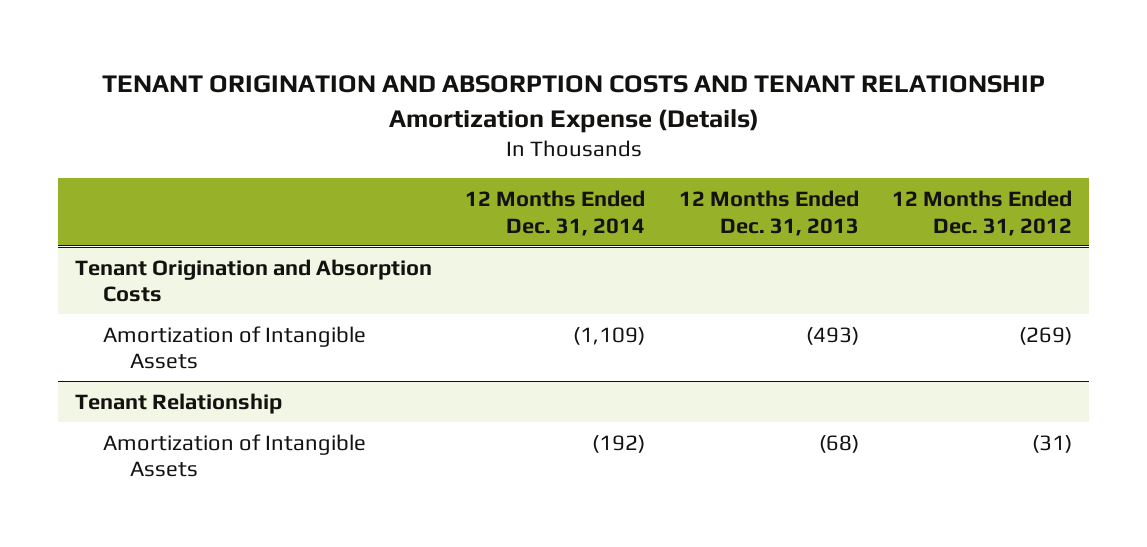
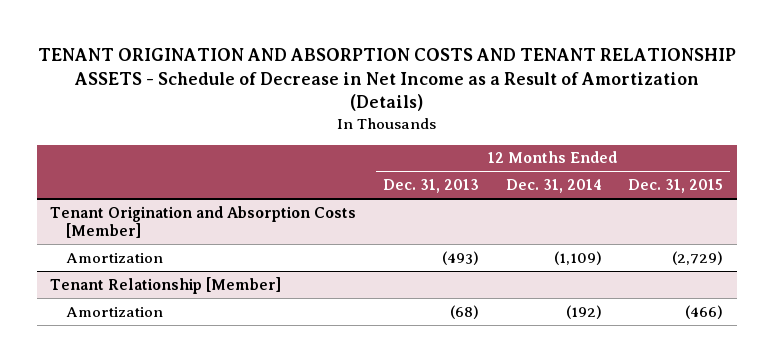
[101,75,1045,133] TENANT ORIGINATION AND ABSORPTION COSTS AND TENANT RELATIONSHIP Amortization Expense (Details) -> [37,47,736,112] TENANT ORIGINATION AND ABSORPTION COSTS AND TENANT RELATIONSHIP ASSETS - Schedule of Decrease in Net Income as a Result of Amortization (Details)
[892,190,1073,236] 12 Months Ended Dec. 31, 2012 -> none
none -> [628,179,724,194] Dec. 31, 2015
[74,258,432,303] Tenant Origination and Absorption Costs -> [50,205,357,238] Tenant Origination and Absorption Costs [Member]
[102,325,366,370] Amortization of Intangible Assets -> [66,252,164,263] Amortization
[74,392,282,414] Tenant Relationship -> [50,276,282,294] Tenant Relationship [Member]
[102,433,366,478] Amortization of Intangible Assets -> [66,306,164,317] Amortization

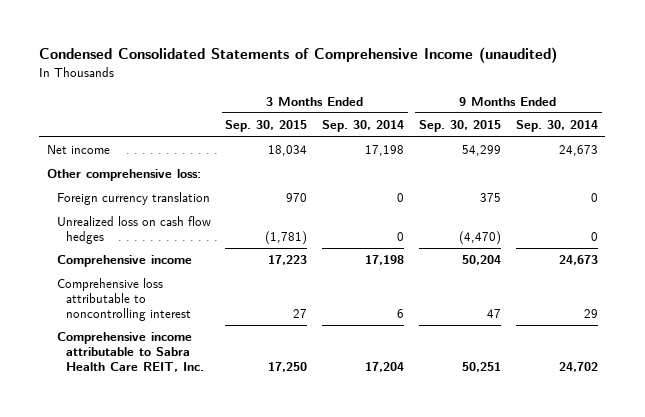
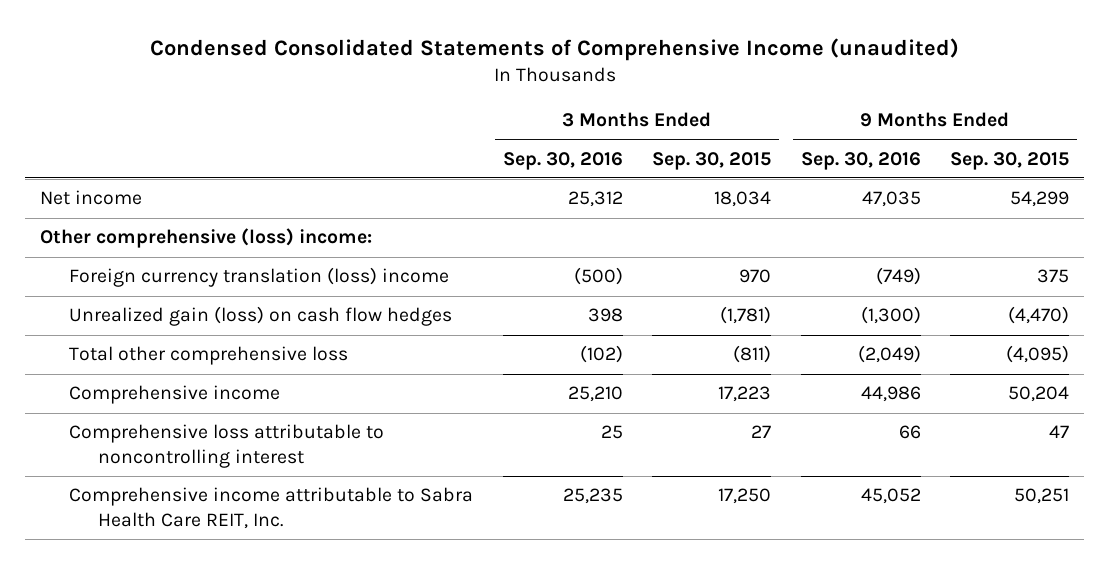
[322,120,405,133] Sep. 30, 2014 -> none
[515,120,598,133] Sep. 30, 2014 -> none
none -> [502,151,623,170] Sep. 30, 2016
none -> [800,151,921,170] Sep. 30, 2016
[46,169,201,182] Other comprehensive loss: -> [39,228,372,249] Other comprehensive (loss) income:
[56,192,210,206] Foreign currency translation -> [69,267,450,288] Foreign currency translation (loss) income
[56,216,211,245] Unrealized loss on cash flow hedges -> [69,306,453,327] Unrealized gain (loss) on cash flow hedges
none -> [69,346,349,366] Total other comprehensive loss

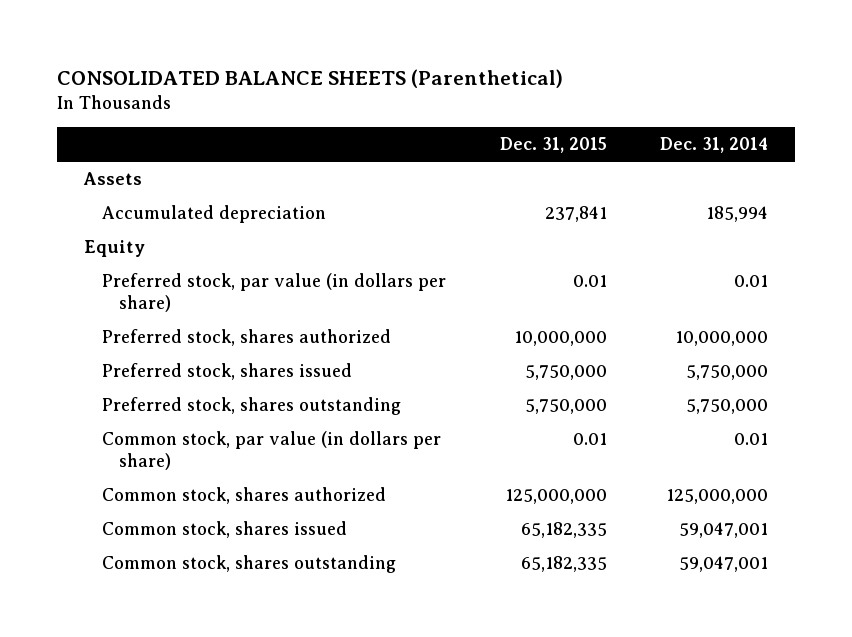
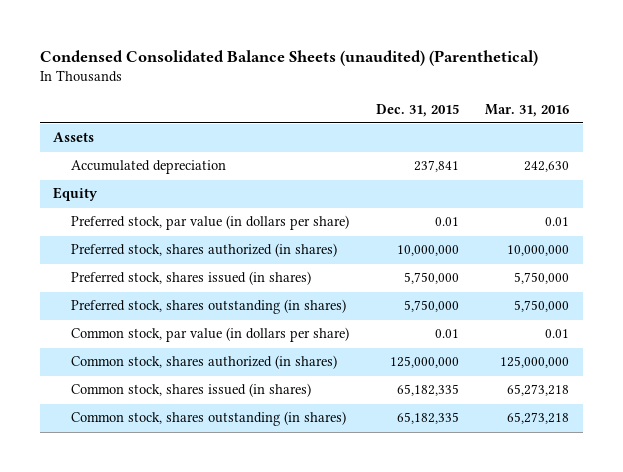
[56,68,563,88] CONSOLIDATED BALANCE SHEETS (Parenthetical) -> [39,49,538,66] Condensed Consolidated Balance Sheets (unaudited) (Parenthetical)
[660,137,769,154] Dec. 31, 2014 -> none
none -> [485,103,570,117] Mar. 31, 2016
[101,329,391,347] Preferred stock, shares authorized -> [71,243,338,258] Preferred stock, shares authorized (in shares)
[101,363,352,381] Preferred stock, shares issued -> [71,271,312,286] Preferred stock, shares issued (in shares)
[101,397,401,416] Preferred stock, shares outstanding -> [71,299,347,315] Preferred stock, shares outstanding (in shares)
[101,487,386,505] Common stock, shares authorized -> [71,355,338,370] Common stock, shares authorized (in shares)
[101,521,347,539] Common stock, shares issued -> [71,383,312,398] Common stock, shares issued (in shares)
[101,555,396,574] Common stock, shares outstanding -> [71,411,347,427] Common stock, shares outstanding (in shares)

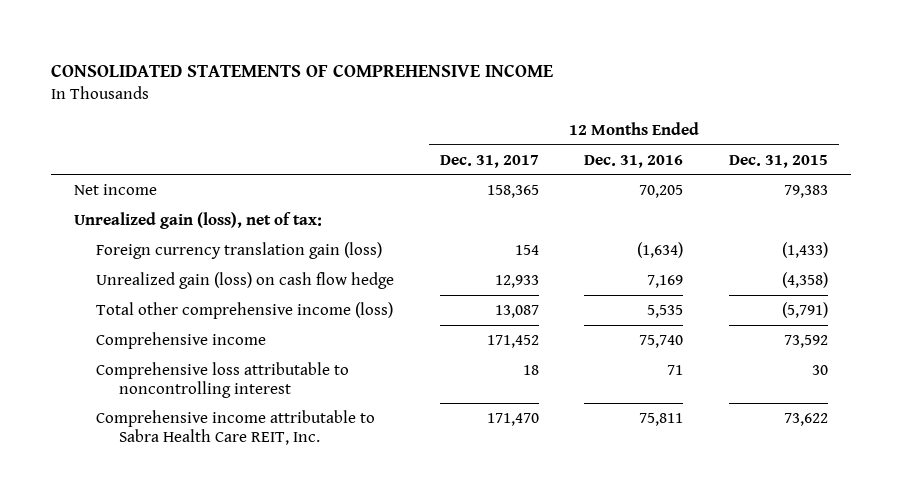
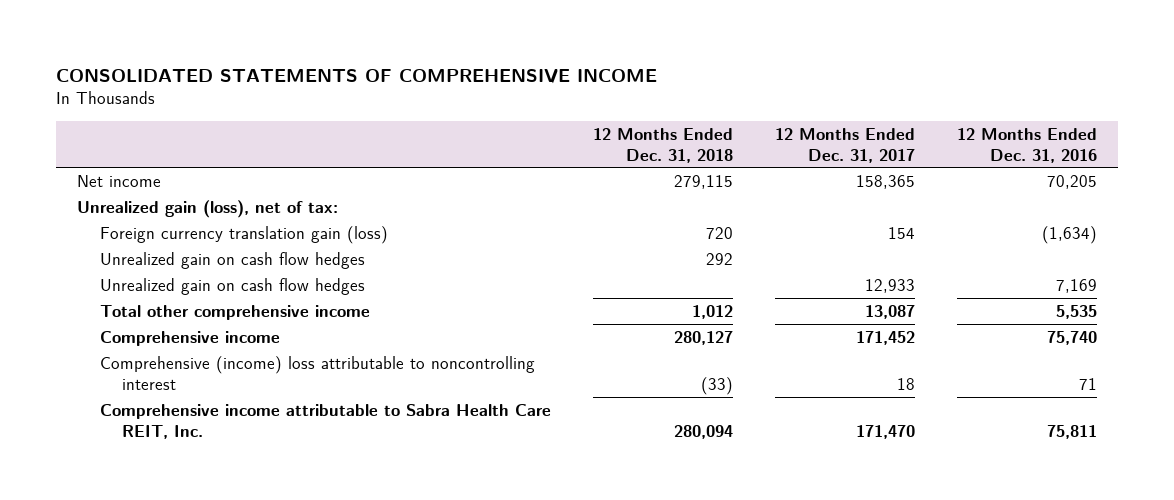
[729,154,829,168] Dec. 31, 2015 -> none
none -> [592,127,733,163] 12 Months Ended Dec. 31, 2018
none -> [99,251,365,269] Unrealized gain on cash flow hedges
[96,271,395,289] Unrealized gain (loss) on cash flow hedge -> [99,277,365,295] Unrealized gain on cash flow hedges
[96,301,394,319] Total other comprehensive income (loss) -> [99,304,370,320] Total other comprehensive income
[96,361,350,398] Comprehensive loss attributable to noncontrolling interest -> [99,355,535,390] Comprehensive (income) loss attributable to noncontrolling interest

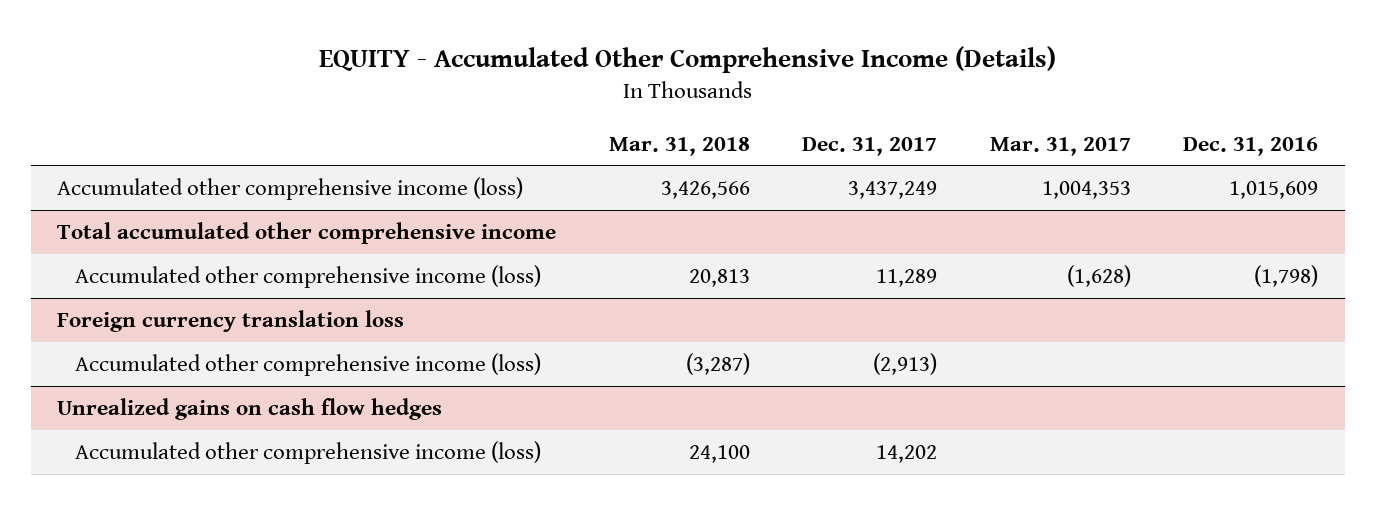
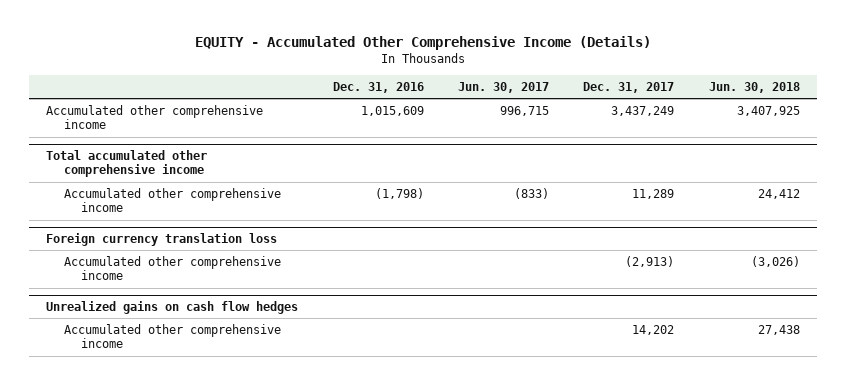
[608,136,750,156] Mar. 31, 2018 -> none
[989,136,1131,156] Mar. 31, 2017 -> none
none -> [457,81,549,93] Jun. 30, 2017
none -> [708,81,800,93] Jun. 30, 2018
[56,177,523,201] Accumulated other comprehensive income (loss) -> [46,104,264,130] Accumulated other comprehensive income
[74,265,541,289] Accumulated other comprehensive income (loss) -> [63,187,281,213] Accumulated other comprehensive income
[74,353,541,377] Accumulated other comprehensive income (loss) -> [63,255,281,281] Accumulated other comprehensive income
[74,441,541,465] Accumulated other comprehensive income (loss) -> [63,323,281,349] Accumulated other comprehensive income

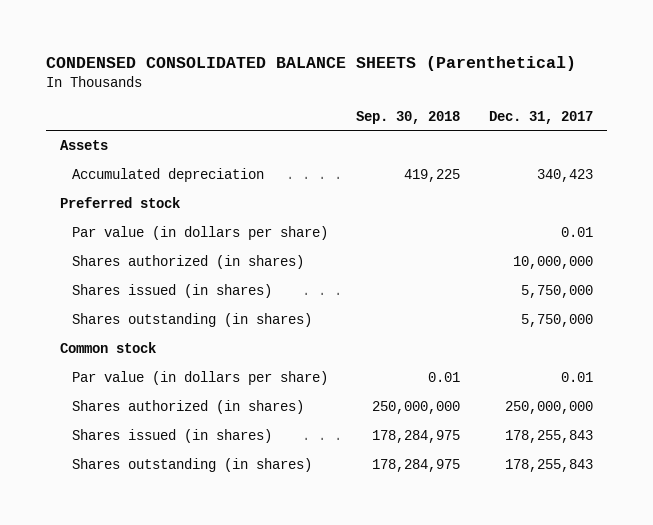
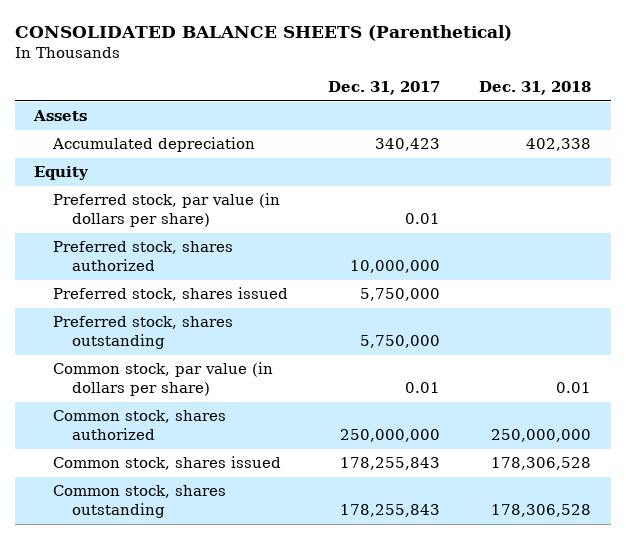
[46,56,577,72] CONDENSED CONSOLIDATED BALANCE SHEETS (Parenthetical) -> [14,24,512,41] CONSOLIDATED BALANCE SHEETS (Parenthetical)
[356,110,461,124] Sep. 30, 2018 -> none
none -> [479,80,592,95] Dec. 31, 2018
[60,197,181,209] Preferred stock -> none
[60,342,157,354] Common stock -> none
none -> [34,166,90,181] Equity
[72,226,329,241] Par value (in dollars per share) -> [53,193,281,228] Preferred stock, par value (in dollars per share)
[72,255,305,270] Shares authorized (in shares) -> [53,241,234,272] Preferred stock, shares authorized
[72,284,273,299] Shares issued (in shares) -> [53,287,289,302] Preferred stock, shares issued
[72,313,313,328] Shares outstanding (in shares) -> [53,316,234,350] Preferred stock, shares outstanding
[72,371,329,386] Par value (in dollars per share) -> [53,362,274,397] Common stock, par value (in dollars per share)
[72,400,305,415] Shares authorized (in shares) -> [53,410,227,441] Common stock, shares authorized
[72,429,273,444] Shares issued (in shares) -> [53,456,282,471] Common stock, shares issued
[72,458,313,473] Shares outstanding (in shares) -> [53,485,227,519] Common stock, shares outstanding

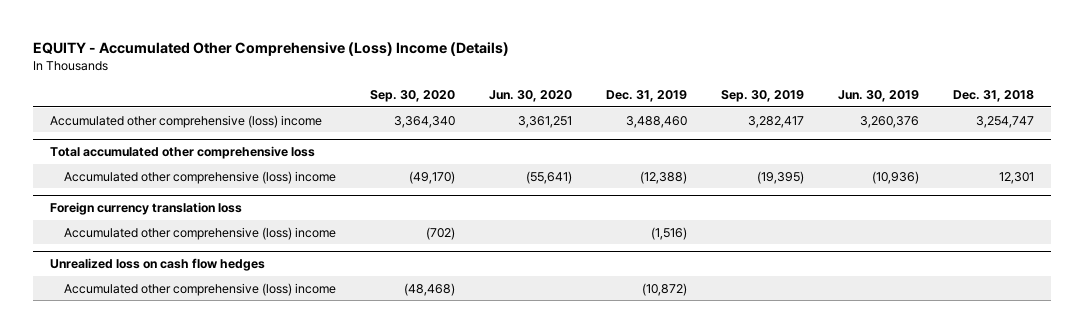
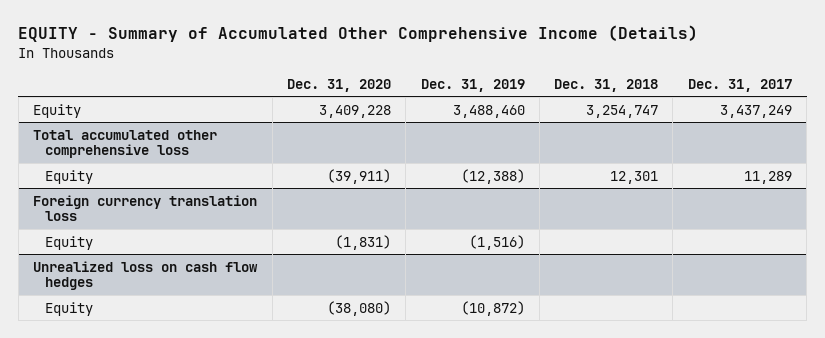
[33,41,510,56] EQUITY - Accumulated Other Comprehensive (Loss) Income (Details) -> [18,25,699,43] EQUITY - Summary of Accumulated Other Comprehensive Income (Details)
[370,90,456,103] Sep. 30, 2020 -> none
[489,90,573,103] Jun. 30, 2020 -> none
[720,90,804,103] Sep. 30, 2019 -> none
[837,90,919,103] Jun. 30, 2019 -> none
none -> [286,78,391,92] Dec. 31, 2020
none -> [687,78,792,92] Dec. 31, 2017
[50,114,323,128] Accumulated other comprehensive (loss) income -> [33,103,82,118] Equity
[64,170,337,184] Accumulated other comprehensive (loss) income -> [44,169,93,184] Equity
[64,226,337,240] Accumulated other comprehensive (loss) income -> [44,235,93,250] Equity
[64,282,337,296] Accumulated other comprehensive (loss) income -> [44,301,93,316] Equity

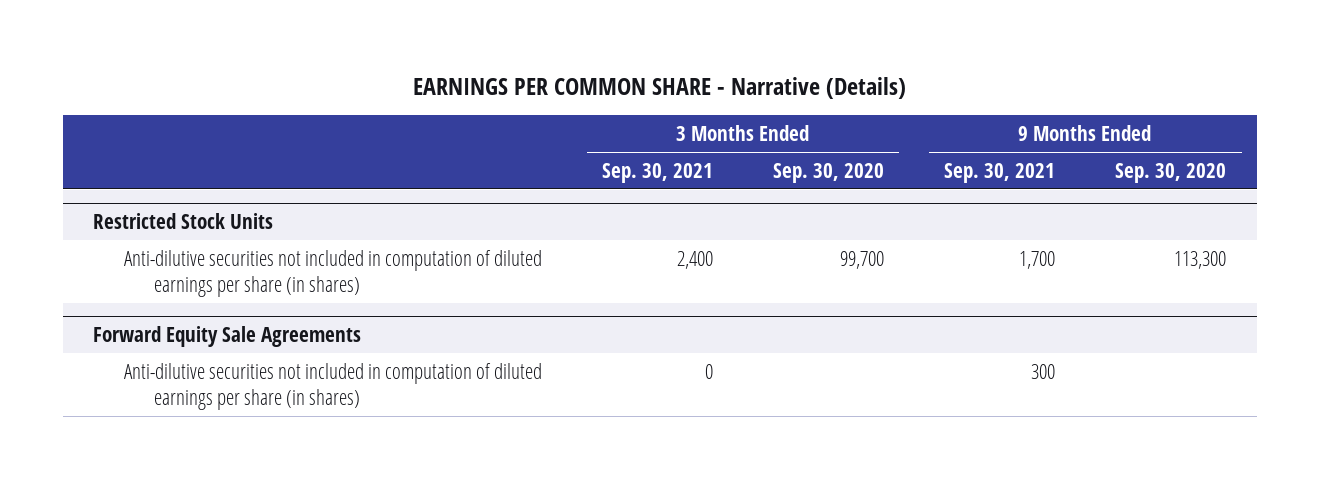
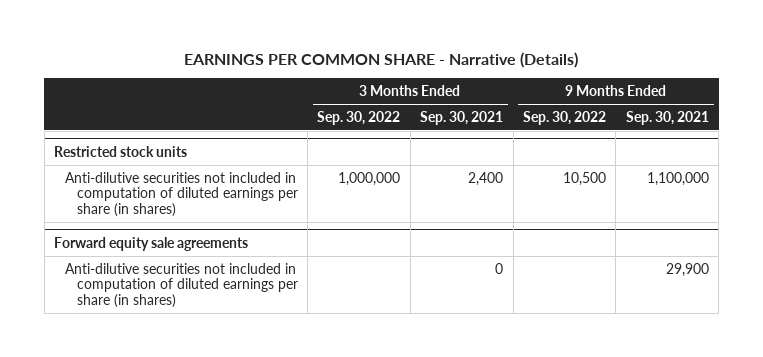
[773,162,885,183] Sep. 30, 2020 -> none
[1115,162,1227,183] Sep. 30, 2020 -> none
none -> [317,110,401,125] Sep. 30, 2022
none -> [522,110,606,125] Sep. 30, 2022
[93,212,274,229] Restricted Stock Units -> [54,145,188,157] Restricted stock units
[1019,250,1056,269] 1,700 -> [646,171,709,186] 1,100,000
[93,325,362,347] Forward Equity Sale Agreements -> [54,236,249,251] Forward equity sale agreements
[1031,363,1056,379] 300 -> [665,262,709,277] 29,900

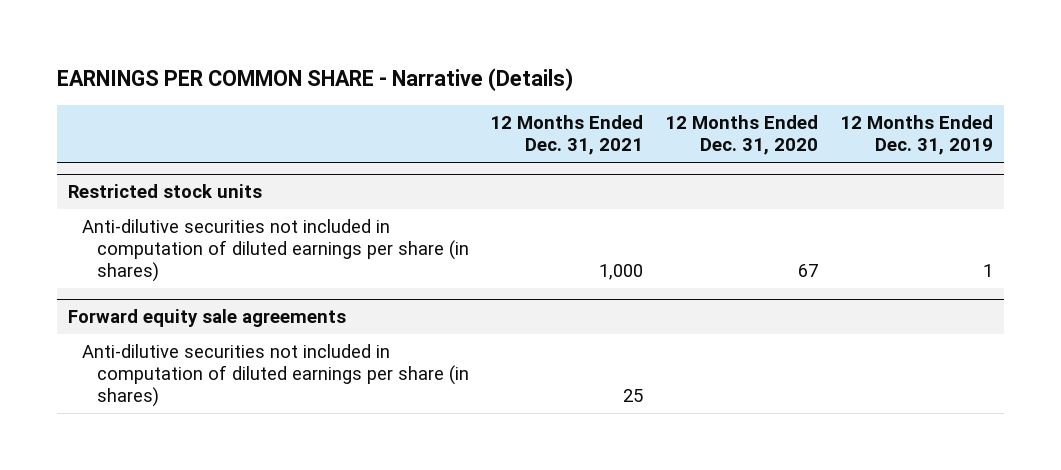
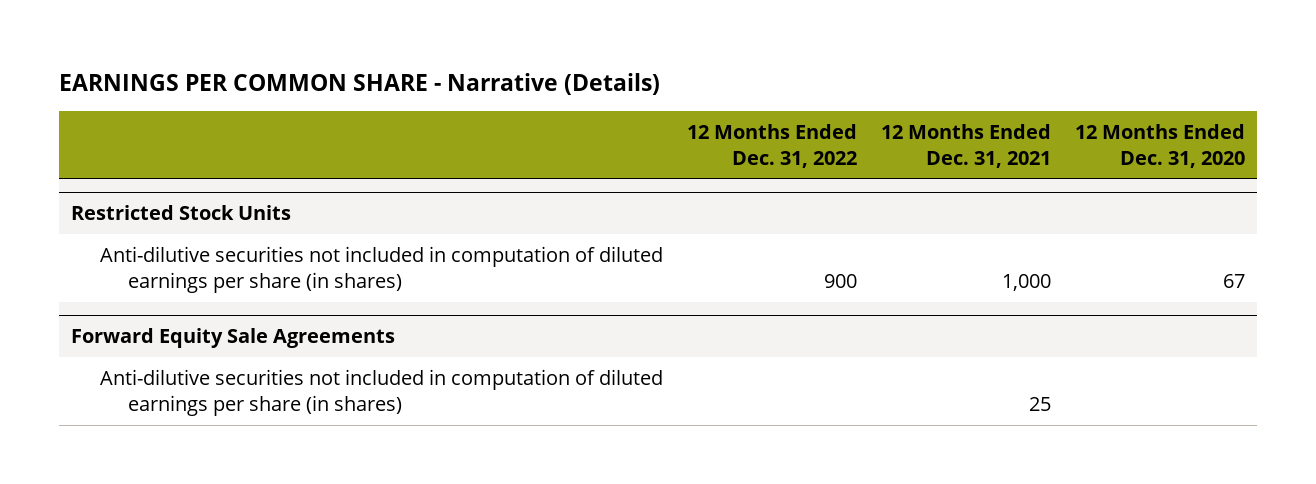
[840,115,994,156] 12 Months Ended Dec. 31, 2019 -> none
none -> [686,123,857,168] 12 Months Ended Dec. 31, 2022
[68,184,263,199] Restricted stock units -> [71,204,292,220] Restricted Stock Units
[68,309,347,328] Forward equity sale agreements -> [71,327,396,348] Forward Equity Sale Agreements

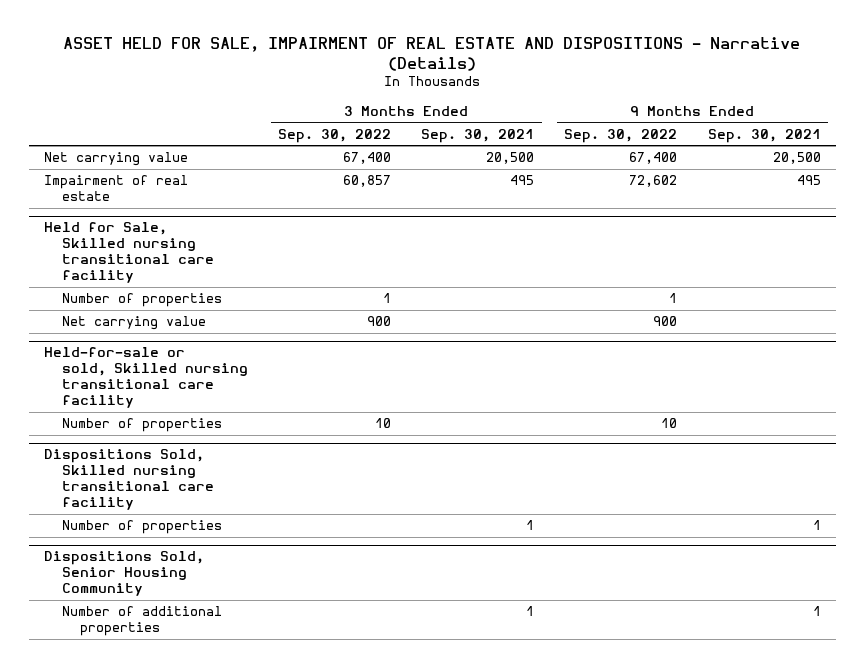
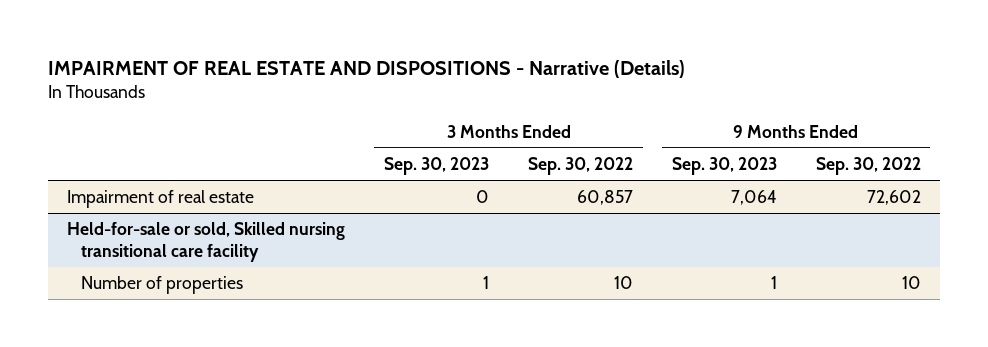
[63,36,801,71] ASSET HELD FOR SALE, IMPAIRMENT OF REAL ESTATE AND DISPOSITIONS - Narrative (Details) -> [47,59,685,78] IMPAIRMENT OF REAL ESTATE AND DISPOSITIONS - Narrative (Details)
[421,128,535,143] Sep. 30, 2021 -> none
[707,128,821,143] Sep. 30, 2021 -> none
none -> [384,157,490,176] Sep. 30, 2023
none -> [671,157,777,176] Sep. 30, 2023
[43,152,188,167] Net carrying value -> none
[43,222,214,284] Held for Sale, Skilled nursing transitional care facility -> none
[61,293,222,308] Number of properties -> none
[61,316,206,331] Net carrying value -> none
[43,449,214,511] Dispositions Sold, Skilled nursing transitional care facility -> none
[61,520,222,535] Number of properties -> none
[43,551,204,597] Dispositions Sold, Senior Housing Community -> none
[61,606,222,637] Number of additional properties -> none

